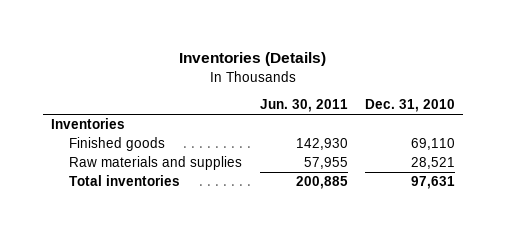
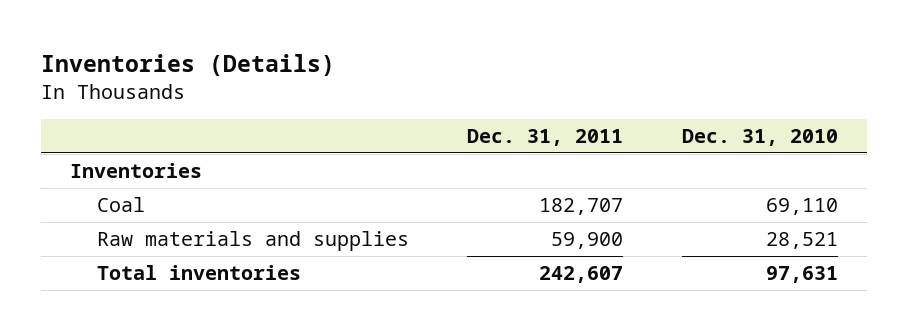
[259,99,348,113] Jun. 30, 2011 -> none
none -> [467,129,624,147] Dec. 31, 2011
[69,137,166,152] Finished goods -> [96,197,145,213] Coal

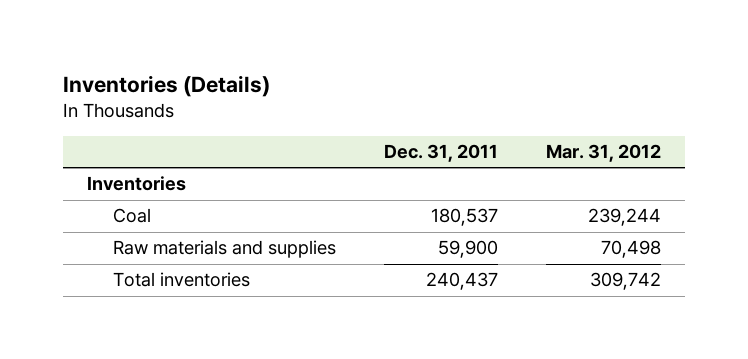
[681,129,838,147] Dec. 31, 2010 -> none
none -> [545,144,661,163] Mar. 31, 2012
[539,198,624,216] 182,707 -> [430,208,498,227] 180,537
[539,266,624,284] 242,607 -> [425,272,498,291] 240,437

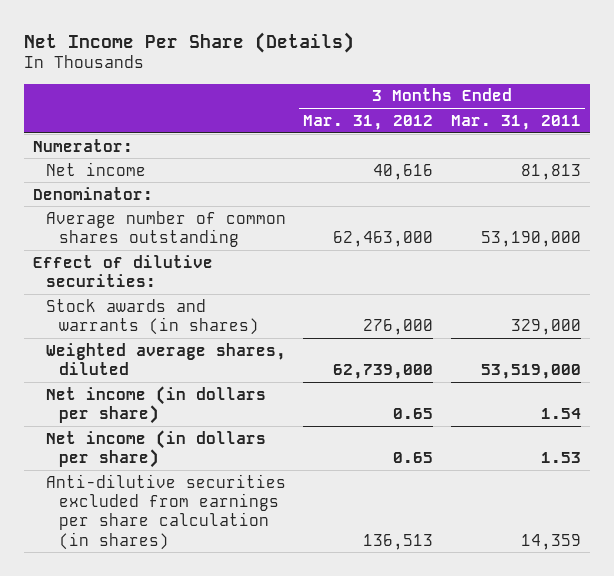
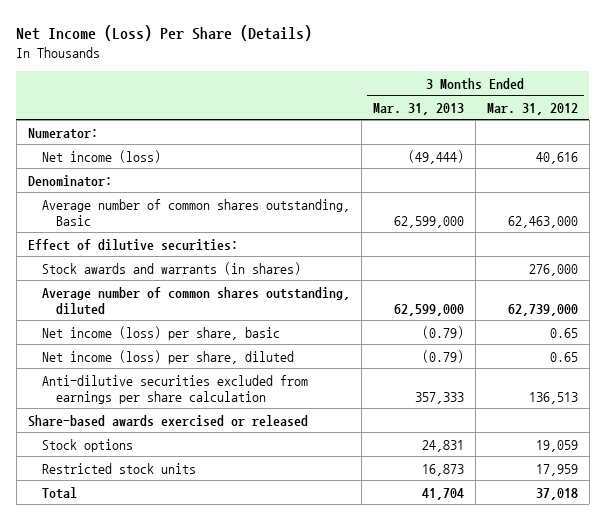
[23,31,354,53] Net Income Per Share (Details) -> [16,25,313,42] Net Income (Loss) Per Share (Details)
[450,114,581,130] Mar. 31, 2011 -> none
none -> [372,102,464,115] Mar. 31, 2013
[45,161,146,176] Net income -> [41,149,161,163] Net income (loss)
[45,210,286,247] Average number of common shares outstanding -> [41,198,350,226] Average number of common shares outstanding, Basic
[45,342,286,375] Weighted average shares, diluted -> [41,286,350,315] Average number of common shares outstanding, diluted
[45,385,266,424] Net income (in dollars per share) -> [41,325,280,340] Net income (loss) per share, basic
[45,429,266,468] Net income (in dollars per share) -> [41,349,294,364] Net income (loss) per share, diluted
[45,473,286,550] Anti-dilutive securities excluded from earnings per share calculation (in shares) -> [41,374,308,404] Anti-dilutive securities excluded from earnings per share calculation
none -> [27,414,308,427] Share-based awards exercised or released
none -> [41,438,133,452] Stock options
none -> [41,462,196,474] Restricted stock units
none -> [41,486,77,499] Total

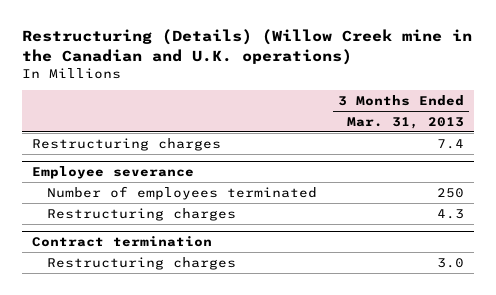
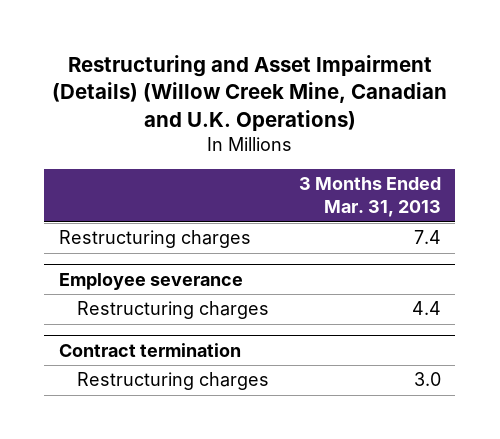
[21,29,472,65] Restructuring (Details) (Willow Creek mine in the Canadian and U.K. operations) -> [51,54,447,132] Restructuring and Asset Impairment (Details) (Willow Creek Mine, Canadian and U.K. Operations)
[46,185,317,200] Number of employees terminated -> none
[436,208,464,219] 4.3 -> [411,301,441,316] 4.4

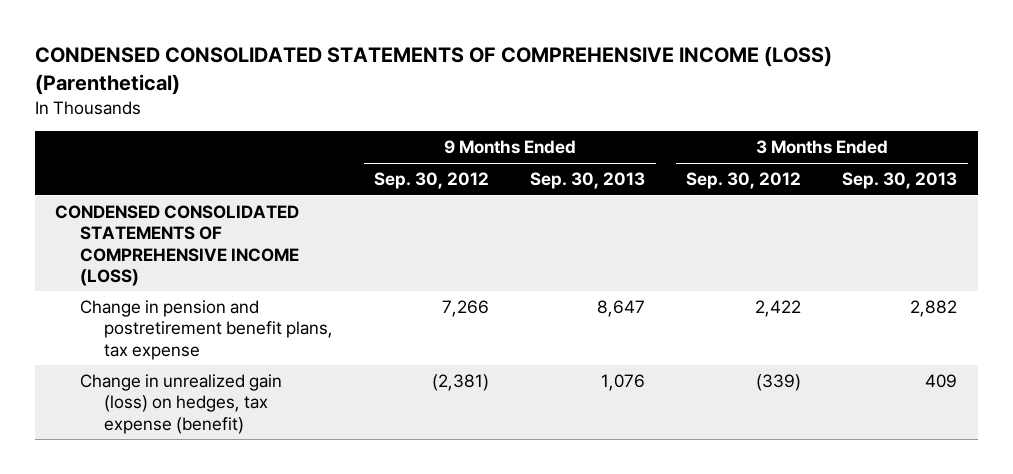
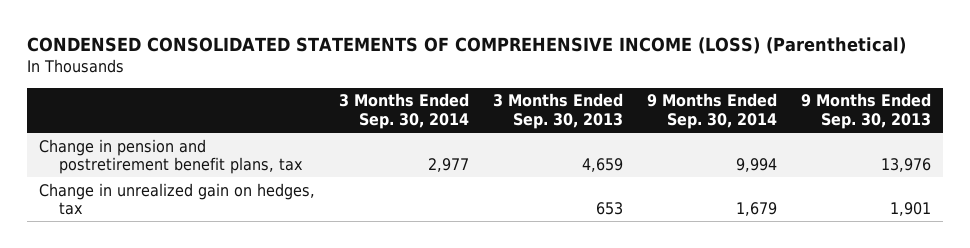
[374,172,490,190] Sep. 30, 2012 -> none
[686,172,802,190] Sep. 30, 2012 -> none
none -> [338,93,469,129] 3 Months Ended Sep. 30, 2014
none -> [646,93,777,129] 9 Months Ended Sep. 30, 2014
[55,205,300,286] CONDENSED CONSOLIDATED STATEMENTS OF COMPREHENSIVE INCOME (LOSS) -> none
[79,300,334,360] Change in pension and postretirement benefit plans, tax expense -> [38,138,303,175] Change in pension and postretirement benefit plans, tax
[597,300,646,318] 8,647 -> [880,158,931,173] 13,976
[910,300,958,318] 2,882 -> [581,158,623,173] 4,659
[79,374,282,434] Change in unrealized gain (loss) on hedges, tax expense (benefit) -> [38,182,315,216] Change in unrealized gain on hedges, tax
[601,374,646,392] 1,076 -> [889,202,931,217] 1,901
[925,374,958,389] 409 -> [595,202,623,216] 653

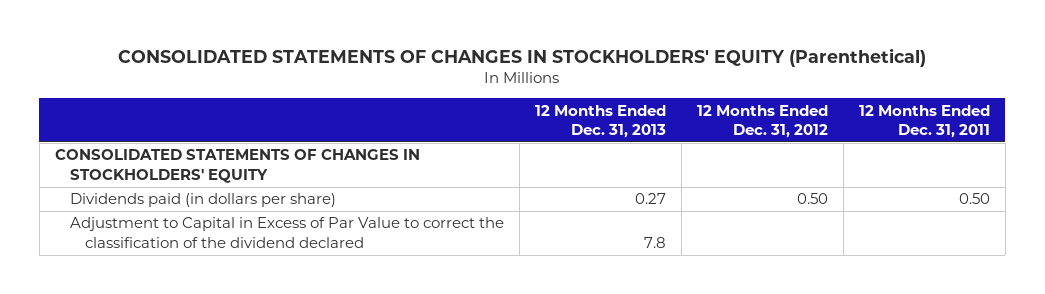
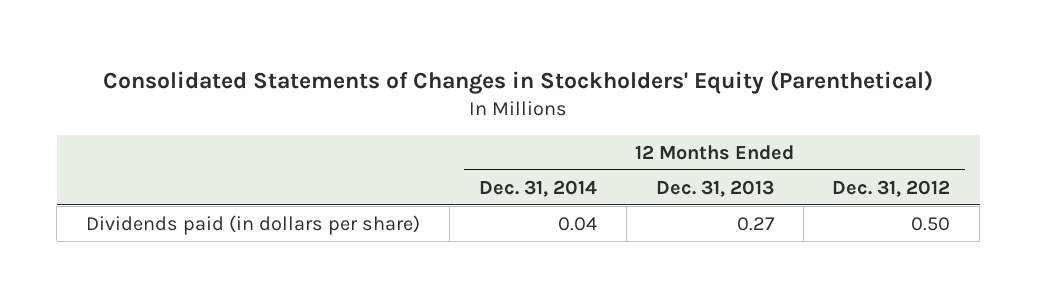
[118,47,927,67] CONSOLIDATED STATEMENTS OF CHANGES IN STOCKHOLDERS' EQUITY (Parenthetical) -> [103,69,934,94] Consolidated Statements of Changes in Stockholders' Equity (Parenthetical)
[858,104,990,139] 12 Months Ended Dec. 31, 2011 -> none
none -> [478,179,597,197] Dec. 31, 2014
[54,149,420,183] CONSOLIDATED STATEMENTS OF CHANGES IN STOCKHOLDERS' EQUITY -> none
[69,217,504,248] Adjustment to Capital in Excess of Par Value to correct the classification of the dividend declared -> none

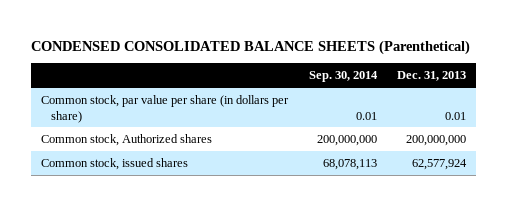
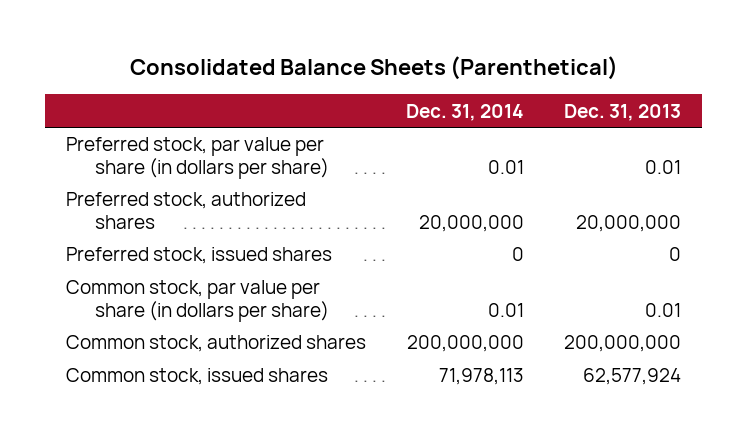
[31,39,471,55] CONDENSED CONSOLIDATED BALANCE SHEETS (Parenthetical) -> [129,56,618,81] Consolidated Balance Sheets (Parenthetical)
[308,71,378,83] Sep. 30, 2014 -> none
none -> [406,103,525,121] Dec. 31, 2014
none -> [65,137,330,179] Preferred stock, par value per share (in dollars per share)
none -> [65,192,306,229] Preferred stock, authorized shares
none -> [65,247,332,265] Preferred stock, issued shares
[41,133,213,146] Common stock, Authorized shares -> [65,335,366,353] Common stock, authorized shares

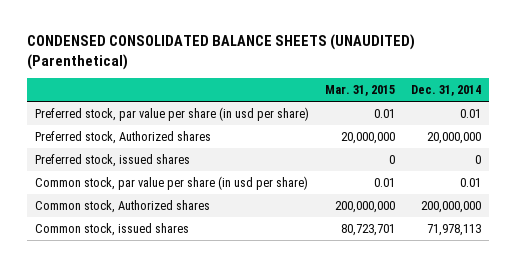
[129,56,618,81] Consolidated Balance Sheets (Parenthetical) -> [27,34,416,70] CONDENSED CONSOLIDATED BALANCE SHEETS (UNAUDITED) (Parenthetical)
[564,103,682,121] Dec. 31, 2013 -> none
none -> [325,84,396,96] Mar. 31, 2015
[65,137,330,179] Preferred stock, par value per share (in dollars per share) -> [35,106,310,121] Preferred stock, par value per share (in usd per share)
[65,192,306,229] Preferred stock, authorized shares -> [35,130,212,144] Preferred stock, Authorized shares
[65,280,330,322] Common stock, par value per share (in dollars per share) -> [35,175,309,190] Common stock, par value per share (in usd per share)
[65,335,366,353] Common stock, authorized shares -> [35,199,211,213] Common stock, Authorized shares

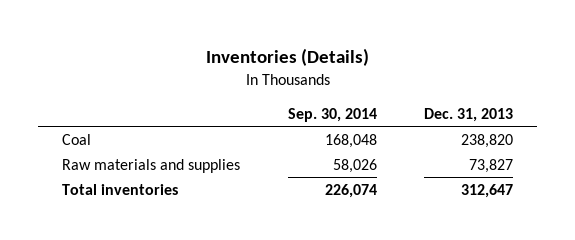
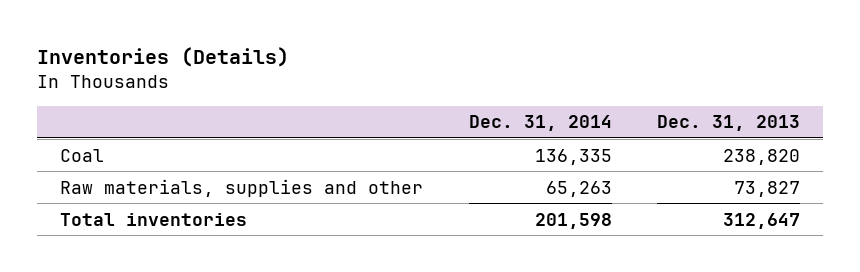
[287,107,377,122] Sep. 30, 2014 -> none
none -> [468,115,612,132] Dec. 31, 2014
[62,158,241,173] Raw materials and supplies -> [59,178,423,197] Raw materials, supplies and other

